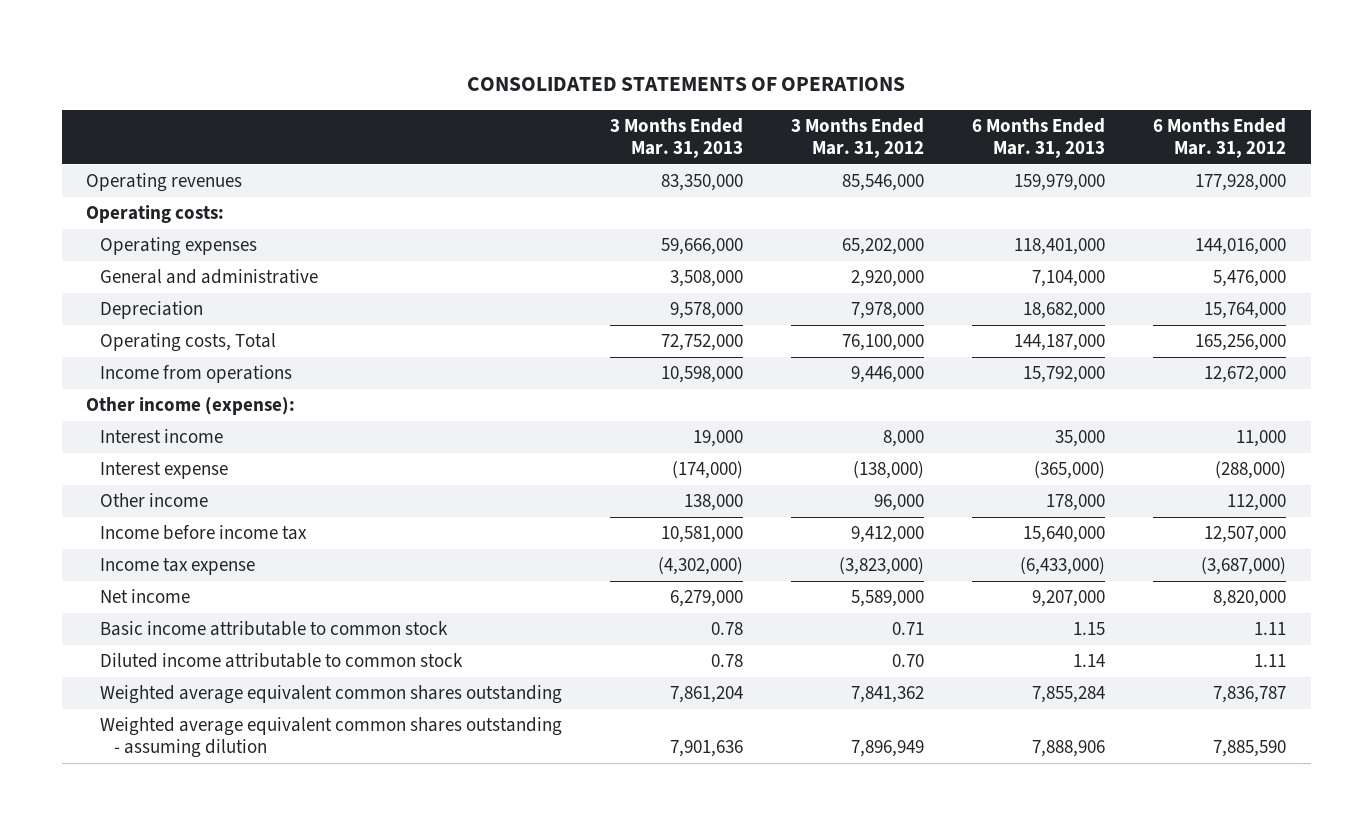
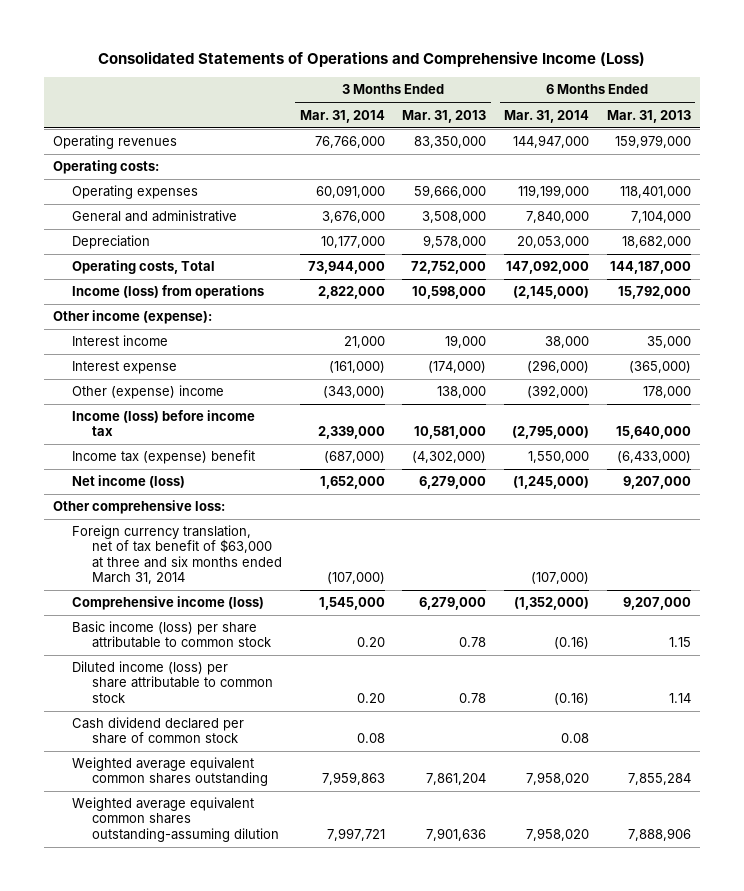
[467,76,906,91] CONSOLIDATED STATEMENTS OF OPERATIONS -> [97,51,645,68] Consolidated Statements of Operations and Comprehensive Income (Loss)
[791,117,925,159] 3 Months Ended Mar. 31, 2012 -> none
[1153,117,1287,159] 6 Months Ended Mar. 31, 2012 -> none
none -> [299,109,385,123] Mar. 31, 2014
none -> [504,109,590,123] Mar. 31, 2014
[100,365,293,384] Income from operations -> [72,285,265,300] Income (loss) from operations
[100,493,209,508] Other income -> [72,385,225,400] Other (expense) income
[100,525,308,541] Income before income tax -> [72,410,256,437] Income (loss) before income tax
[100,558,256,576] Income tax expense -> [72,450,256,465] Income tax (expense) benefit
[100,589,191,604] Net income -> [72,475,186,489] Net income (loss)
none -> [53,500,226,515] Other comprehensive loss:
none -> [72,525,282,584] Foreign currency translation, net of tax benefit of $63,000 at three and six months ended March 31, 2014
none -> [72,596,265,611] Comprehensive income (loss)
[100,621,449,637] Basic income attributable to common stock -> [72,621,271,649] Basic income (loss) per share attributable to common stock
[100,653,464,669] Diluted income attributable to common stock -> [72,661,273,703] Diluted income (loss) per share attributable to common stock
none -> [72,717,245,745] Cash dividend declared per share of common stock
[100,717,563,759] Weighted average equivalent common shares outstanding - assuming dilution -> [72,797,279,842] Weighted average equivalent common shares outstanding-assuming dilution

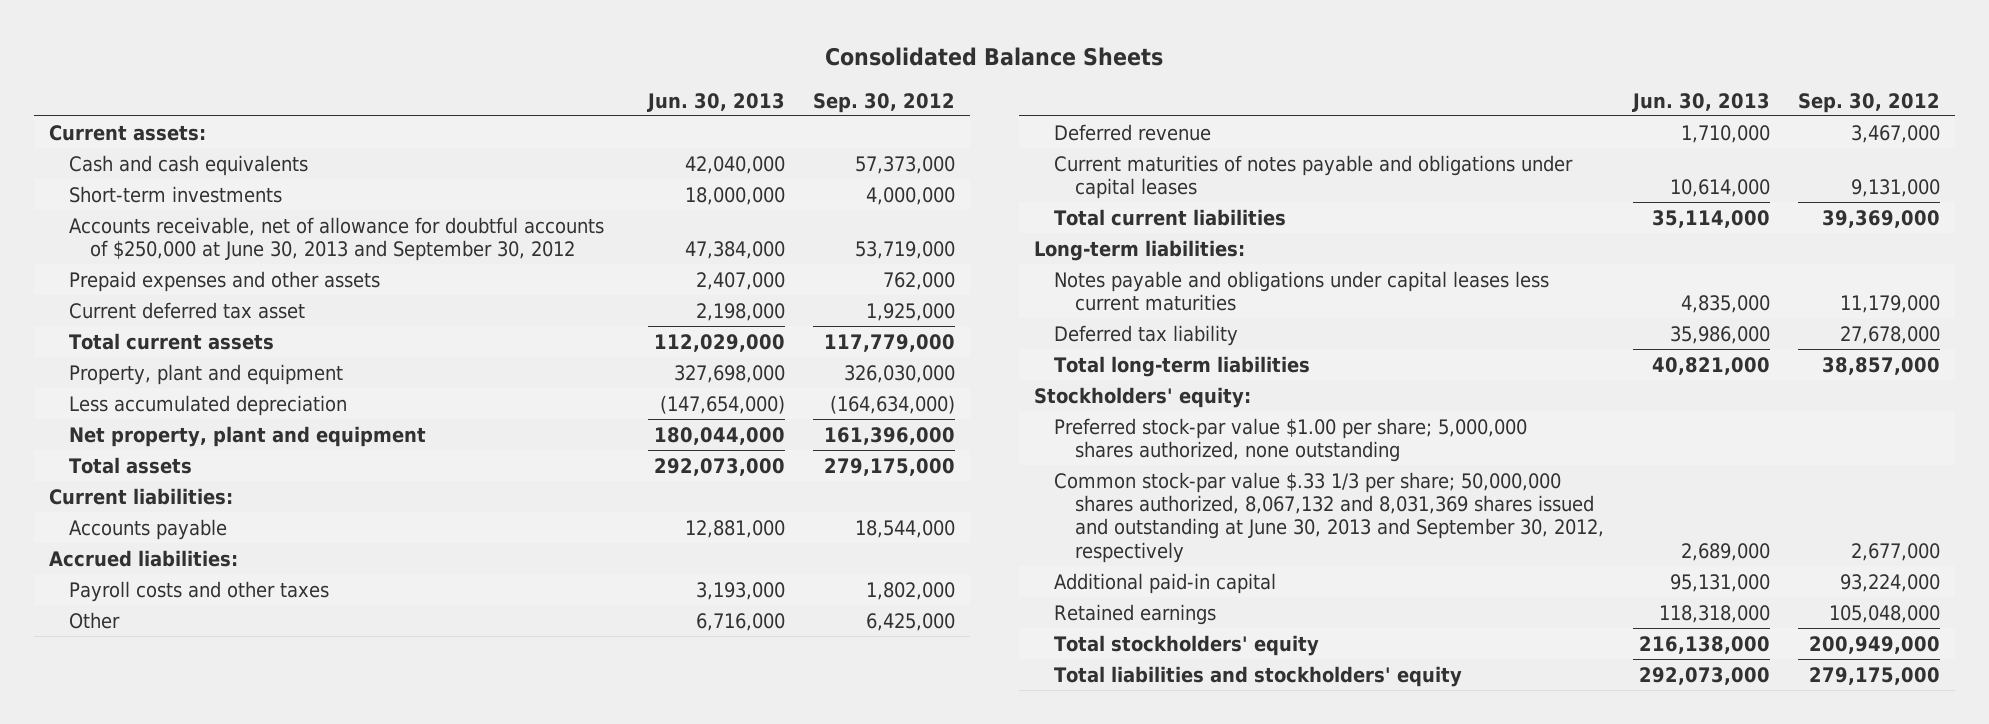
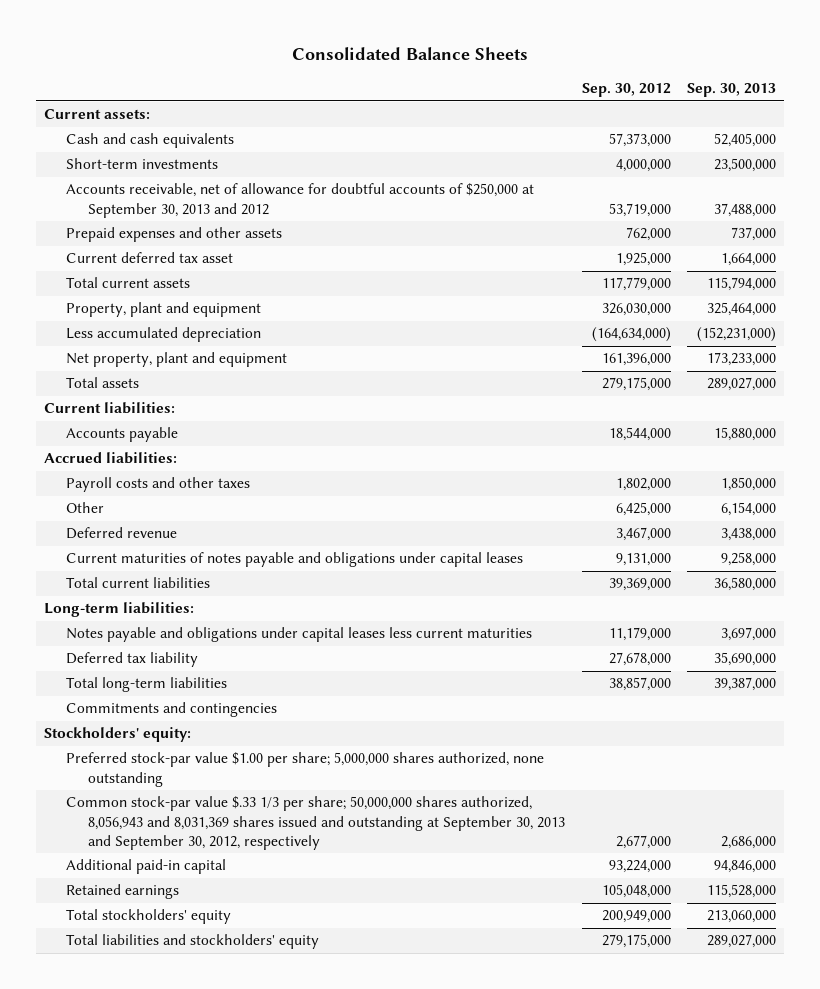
[646,92,785,112] Jun. 30, 2013 -> none
none -> [686,83,776,98] Sep. 30, 2013
[69,216,605,261] Accounts receivable, net of allowance for doubtful accounts of $250,000 at June 30, 2013 and September 30, 2012 -> [66,183,535,218] Accounts receivable, net of allowance for doubtful accounts of $250,000 at September 30, 2013 and 2012
none -> [66,702,278,718] Commitments and contingencies
[1054,471,1605,563] Common stock-par value $.33 1/3 per share; 50,000,000 shares authorized, 8,067,132 and 8,031,369 shares issued and outstanding at June 30, 2013 and September 30, 2012, respectively -> [66,796,566,850] Common stock-par value $.33 1/3 per share; 50,000,000 shares authorized, 8,056,943 and 8,031,369 shares issued and outstanding at September 30, 2013 and September 30, 2012, respectively

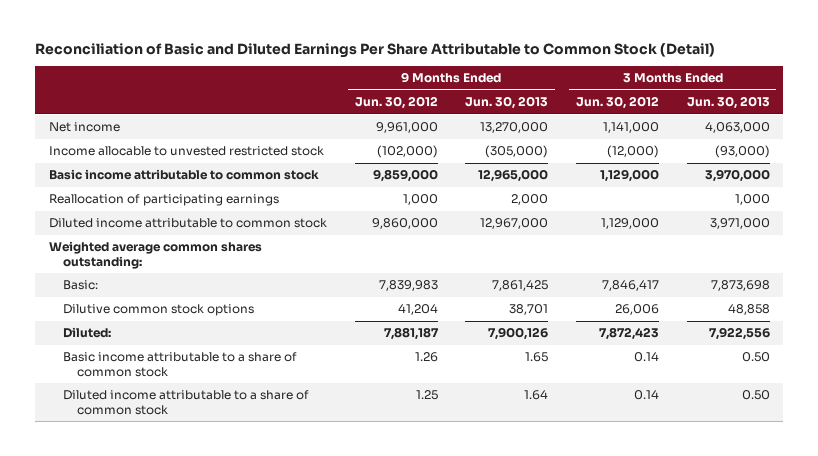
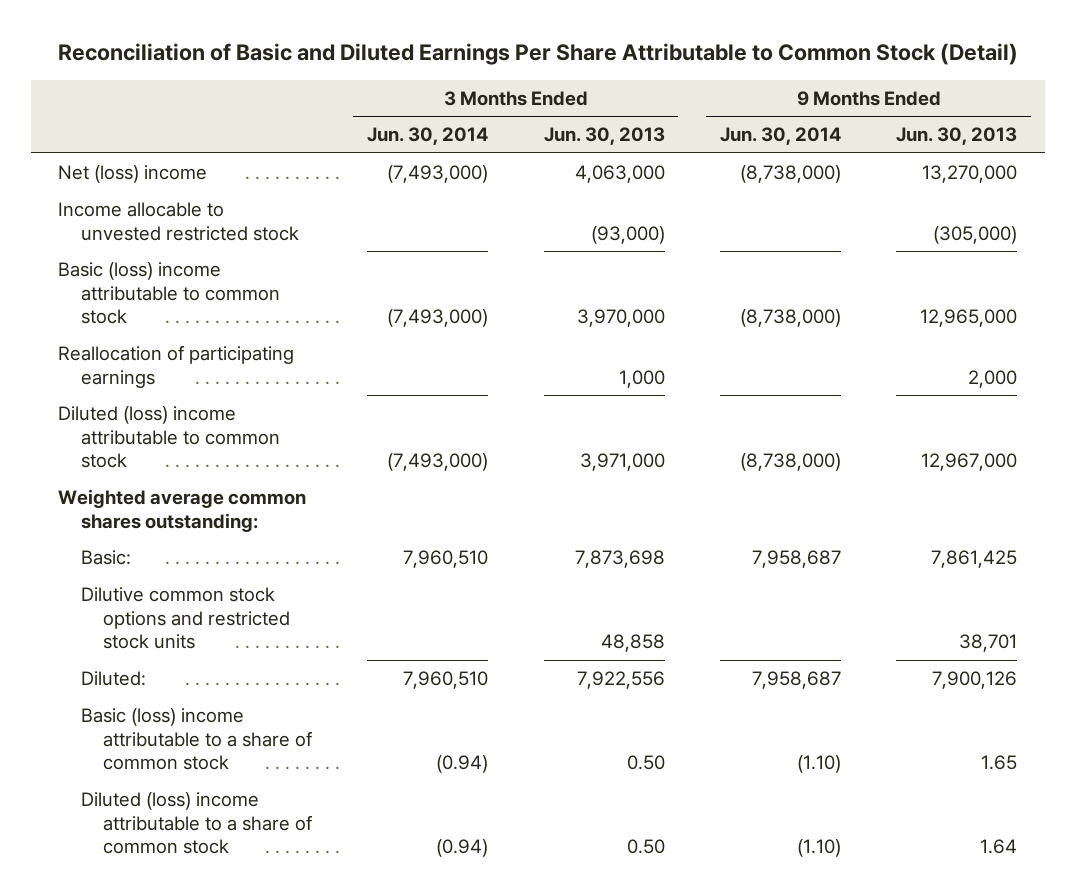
[354,96,438,110] Jun. 30, 2012 -> none
[575,96,659,110] Jun. 30, 2012 -> none
none -> [367,127,489,146] Jun. 30, 2014
none -> [719,127,841,146] Jun. 30, 2014
[48,122,120,133] Net income -> [58,165,208,184] Net (loss) income
[48,169,319,181] Basic income attributable to common stock -> [58,262,280,325] Basic (loss) income attributable to common stock
[48,218,327,229] Diluted income attributable to common stock -> [58,406,280,469] Diluted (loss) income attributable to common stock
[62,304,254,317] Dilutive common stock options -> [80,587,290,650] Dilutive common stock options and restricted stock units
[62,352,297,377] Basic income attributable to a share of common stock -> [80,708,312,771] Basic (loss) income attributable to a share of common stock
[62,390,309,415] Diluted income attributable to a share of common stock -> [80,792,312,855] Diluted (loss) income attributable to a share of common stock

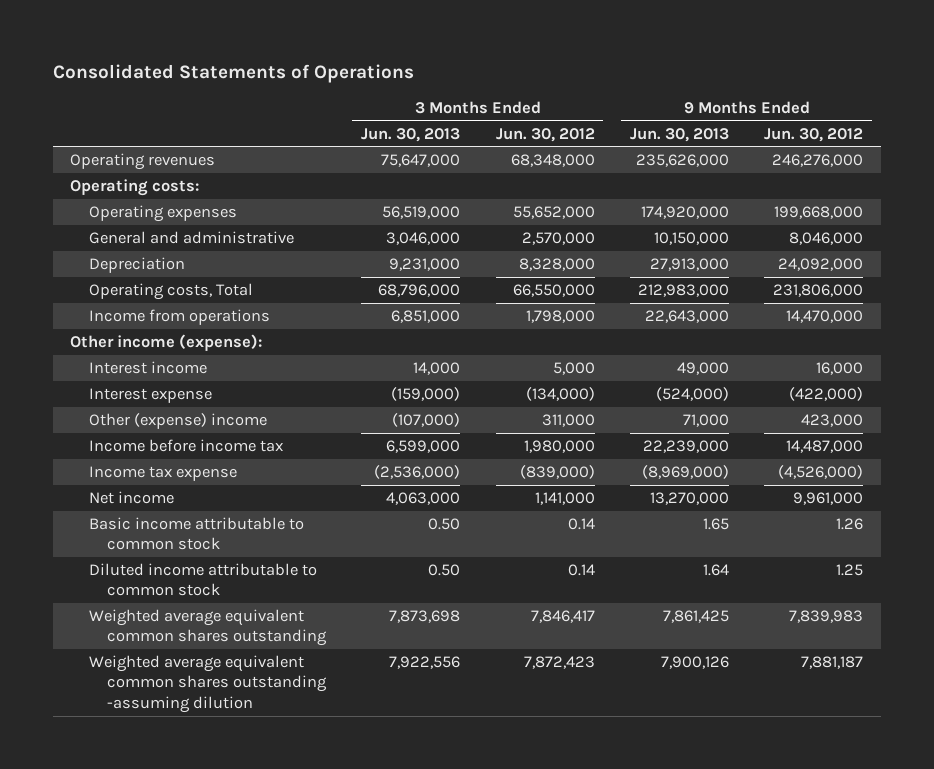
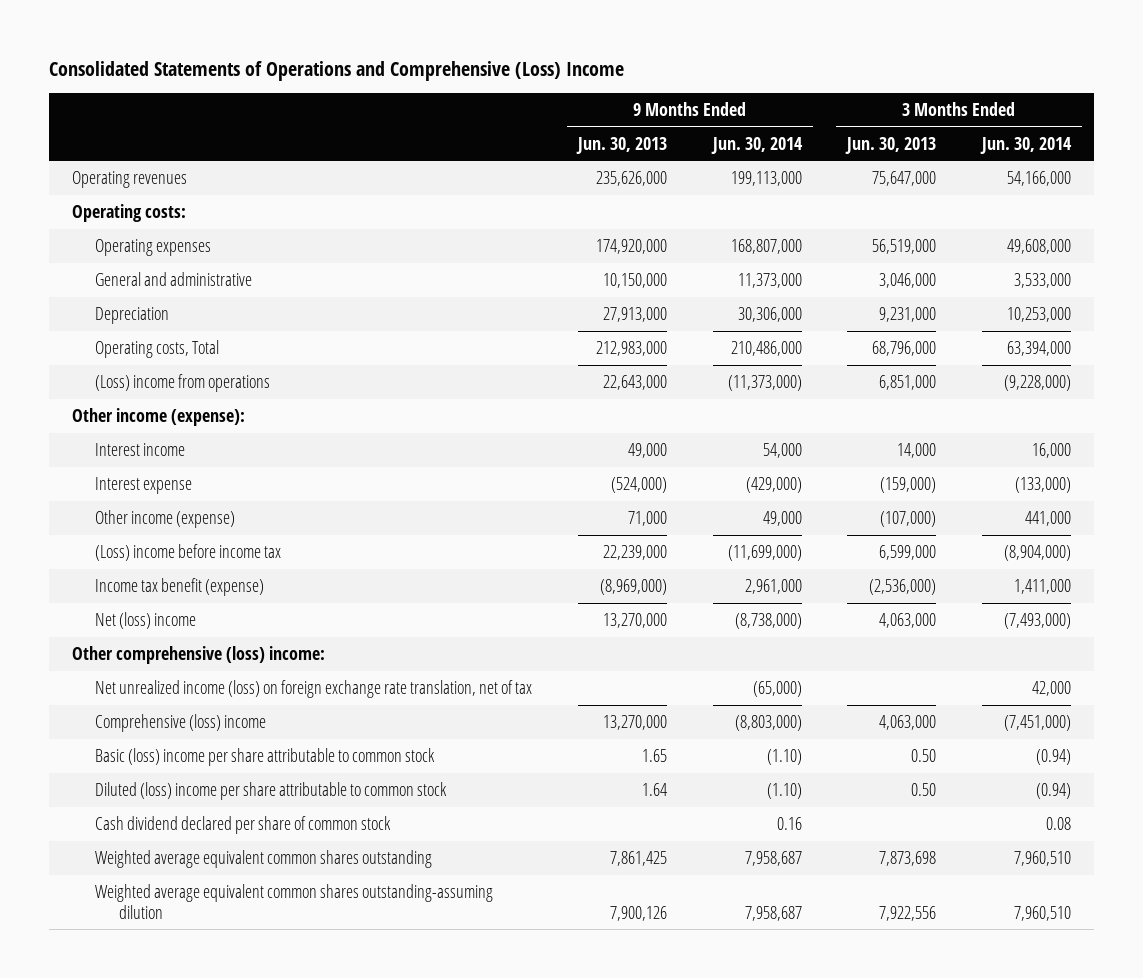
[52,64,414,84] Consolidated Statements of Operations -> [49,61,625,82] Consolidated Statements of Operations and Comprehensive (Loss) Income
[495,127,595,142] Jun. 30, 2012 -> none
[764,127,864,142] Jun. 30, 2012 -> none
none -> [710,136,803,154] Jun. 30, 2014
none -> [979,136,1072,154] Jun. 30, 2014
[88,309,270,326] Income from operations -> [95,373,271,392] (Loss) income from operations
[88,413,267,430] Other (expense) income -> [95,509,236,528] Other income (expense)
[88,439,283,453] Income before income tax -> [95,543,282,561] (Loss) income before income tax
[88,466,237,482] Income tax expense -> [95,577,265,596] Income tax benefit (expense)
[88,491,174,505] Net income -> [95,611,197,629] Net (loss) income
none -> [71,645,325,664] Other comprehensive (loss) income:
none -> [95,679,533,698] Net unrealized income (loss) on foreign exchange rate translation, net of tax
none -> [95,713,267,732] Comprehensive (loss) income
[88,517,304,551] Basic income attributable to common stock -> [95,747,436,766] Basic (loss) income per share attributable to common stock
[88,563,317,597] Diluted income attributable to common stock -> [95,781,448,800] Diluted (loss) income per share attributable to common stock
none -> [95,815,392,834] Cash dividend declared per share of common stock
[88,655,327,713] Weighted average equivalent common shares outstanding -assuming dilution -> [95,883,494,919] Weighted average equivalent common shares outstanding-assuming dilution

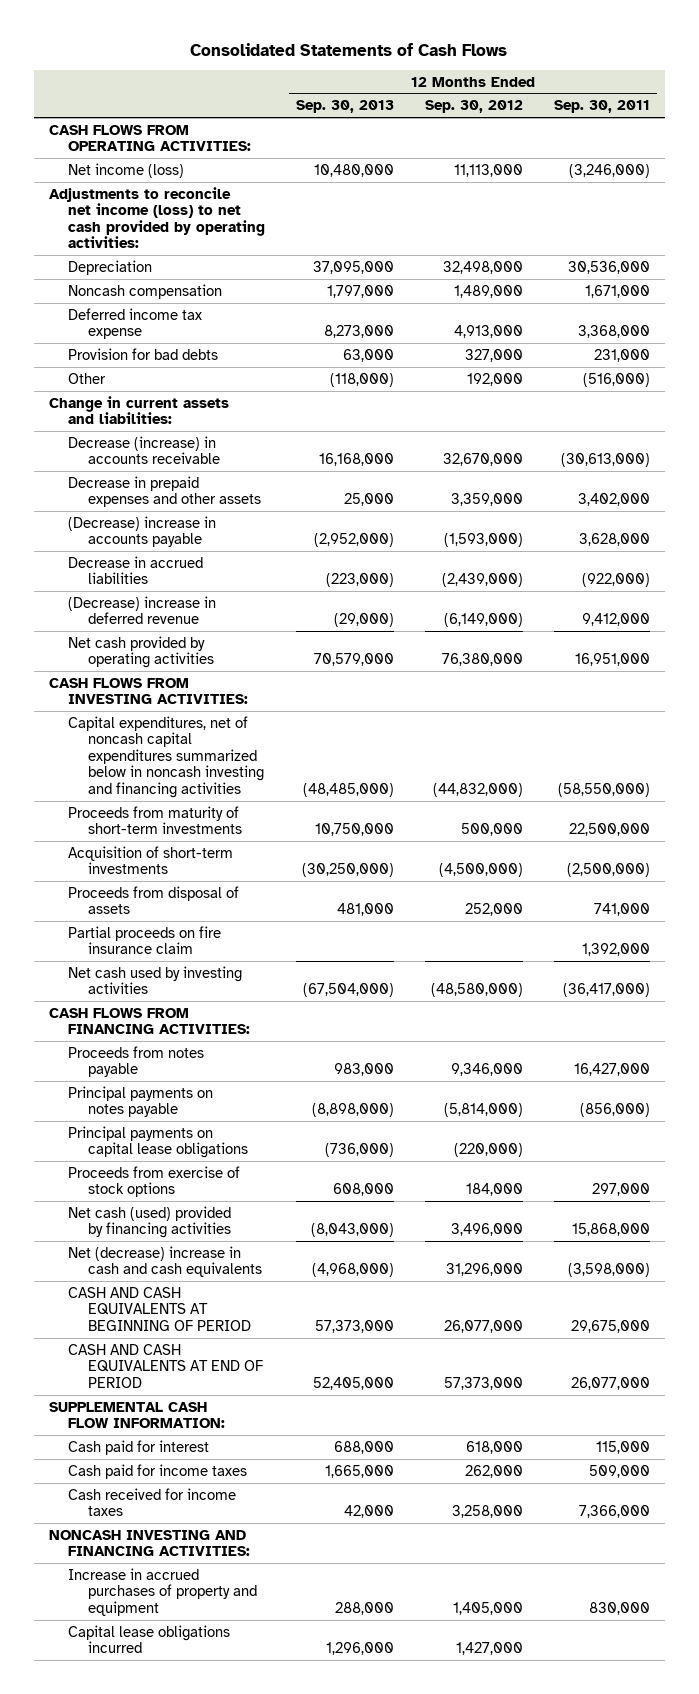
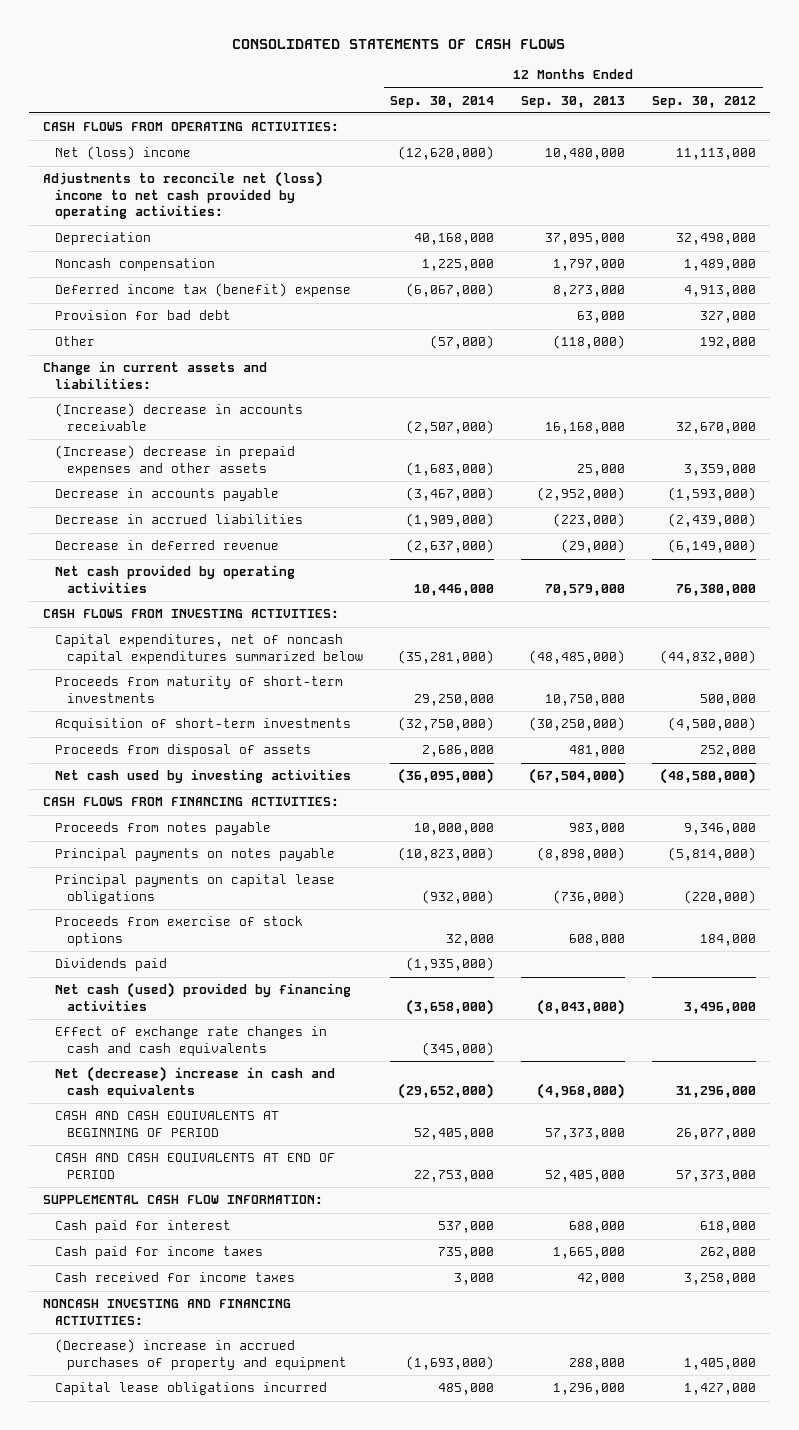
[190,42,508,56] Consolidated Statements of Cash Flows -> [232,38,566,49] CONSOLIDATED STATEMENTS OF CASH FLOWS
[553,100,650,114] Sep. 30, 2011 -> none
none -> [390,95,495,108] Sep. 30, 2014
[68,162,185,178] Net income (loss) -> [54,146,191,161] Net (loss) income
[49,186,266,249] Adjustments to reconcile net income (loss) to net cash provided by operating activities: -> [42,171,323,220] Adjustments to reconcile net (loss) income to net cash provided by operating activities:
[68,307,203,340] Deferred income tax expense -> [54,283,351,298] Deferred income tax (benefit) expense
[68,347,219,360] Provision for bad debts -> [54,310,231,321] Provision for bad debt
[68,435,220,465] Decrease (increase) in accounts receivable -> [54,403,303,431] (Increase) decrease in accounts receivable
[68,475,261,508] Decrease in prepaid expenses and other assets -> [54,445,295,476] (Increase) decrease in prepaid expenses and other assets
[68,515,217,548] (Decrease) increase in accounts payable -> [54,488,279,502] Decrease in accounts payable
[68,595,217,625] (Decrease) increase in deferred revenue -> [54,540,279,551] Decrease in deferred revenue
[68,715,264,798] Capital expenditures, net of noncash capital expenditures summarized below in noncash investing and financing activities -> [54,634,364,664] Capital expenditures, net of noncash capital expenditures summarized below
[68,925,222,955] Partial proceeds on fire insurance claim -> none
none -> [54,958,167,972] Dividends paid
none -> [54,1026,327,1056] Effect of exchange rate changes in cash and cash equivalents
[68,1567,257,1616] Increase in accrued purchases of property and equipment -> [54,1339,348,1370] (Decrease) increase in accrued purchases of property and equipment

